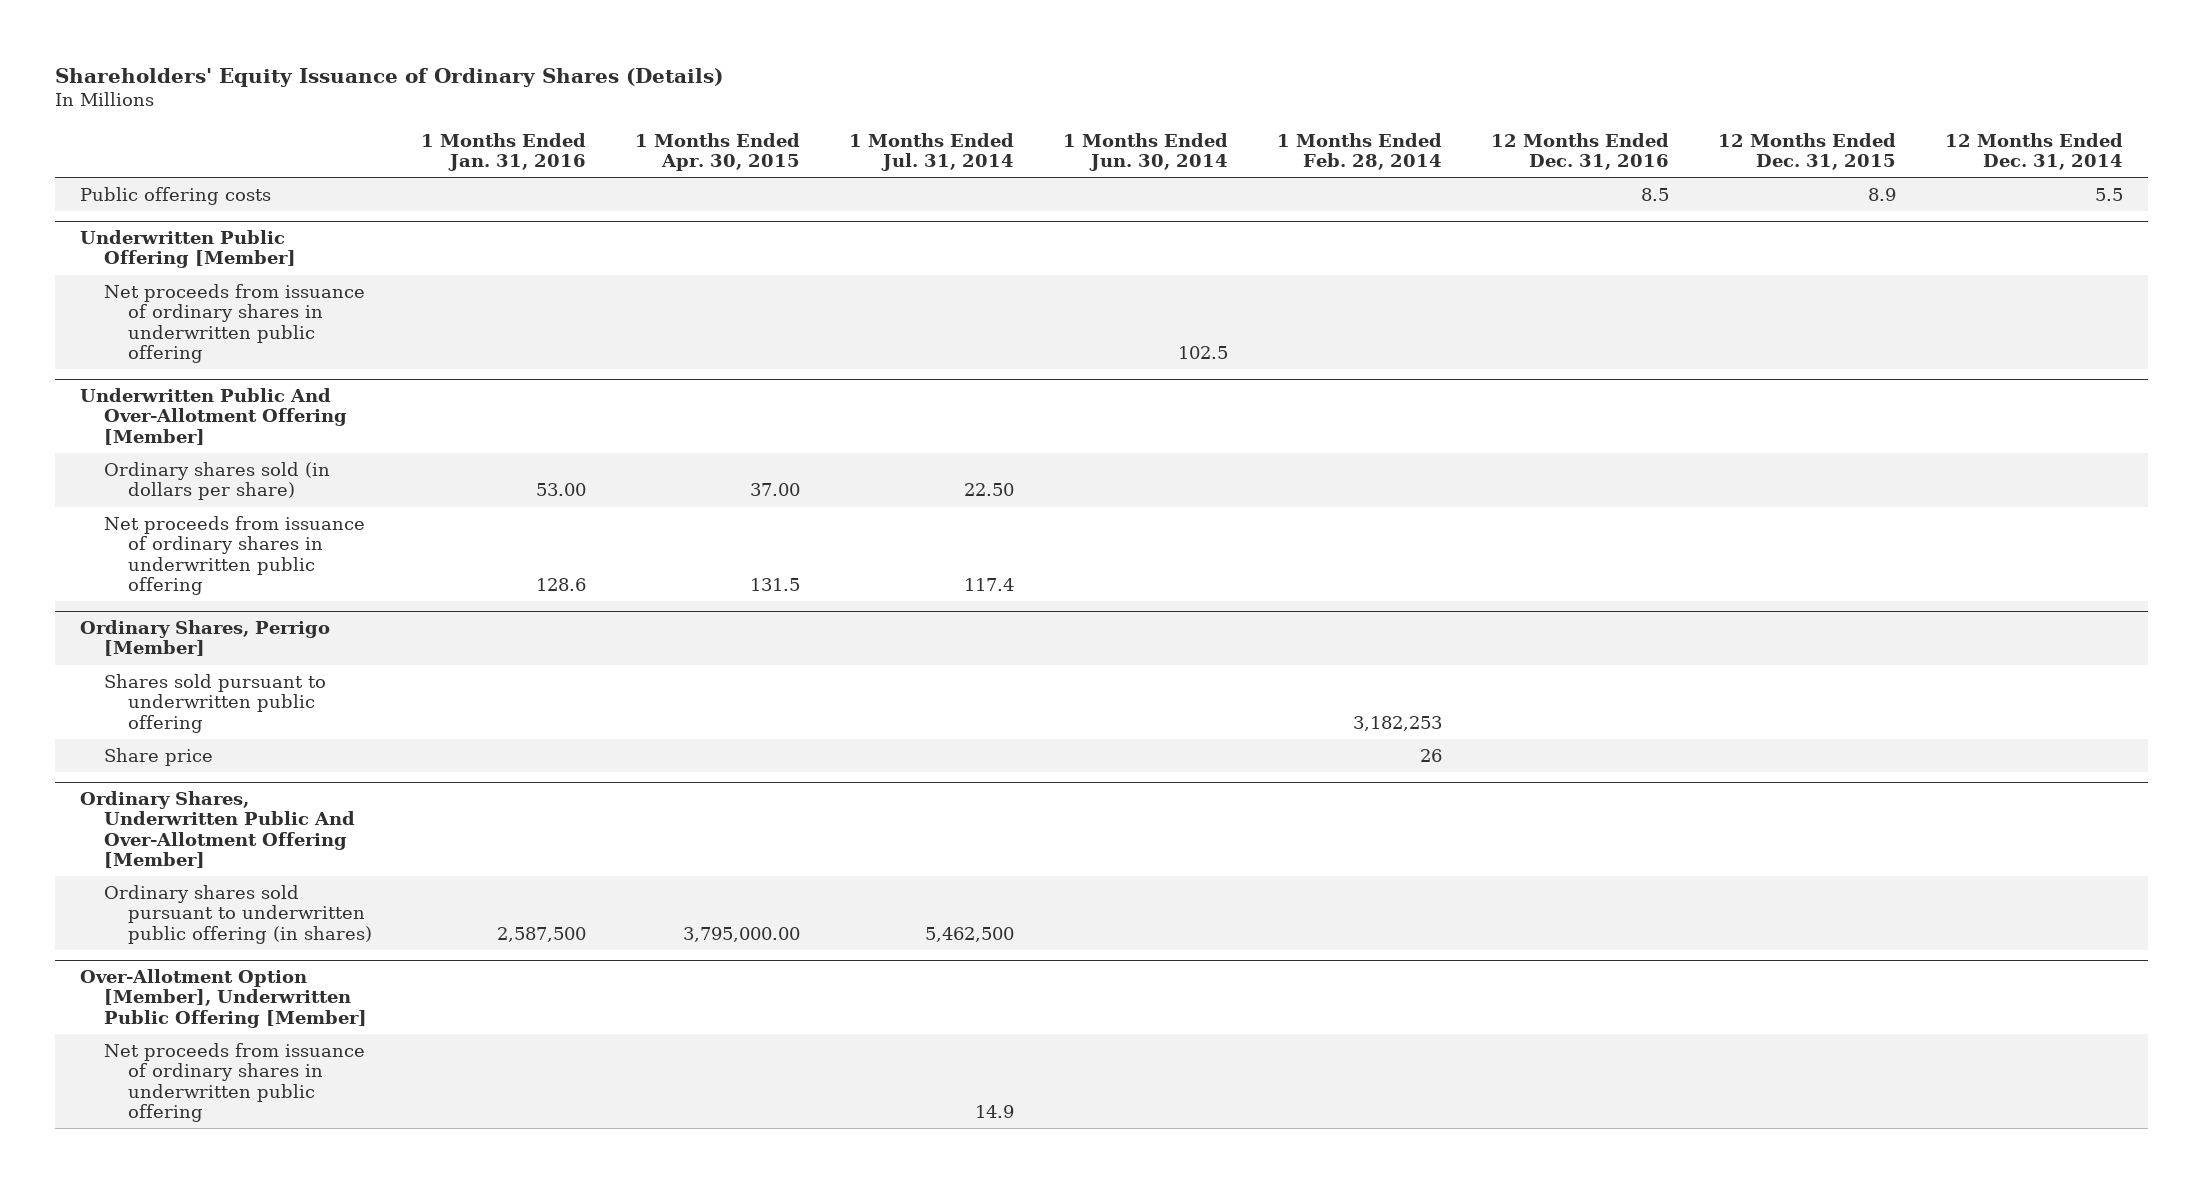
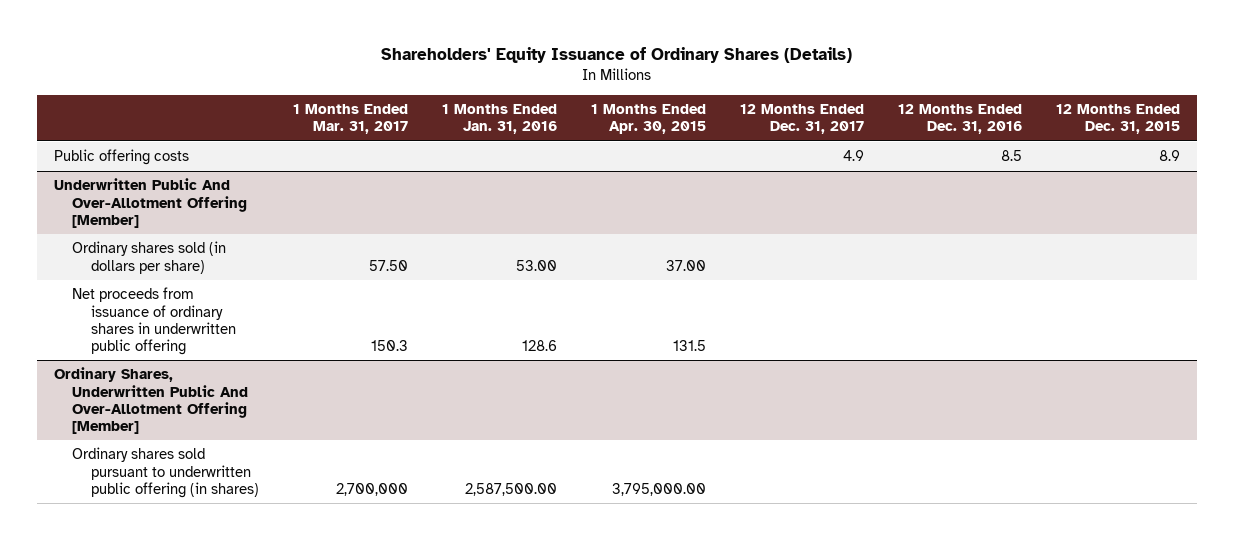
[849,132,1015,172] 1 Months Ended Jul. 31, 2014 -> none
[1063,132,1229,172] 1 Months Ended Jun. 30, 2014 -> none
[1277,132,1443,171] 1 Months Ended Feb. 28, 2014 -> none
[1945,132,2124,171] 12 Months Ended Dec. 31, 2014 -> none
none -> [292,104,408,135] 1 Months Ended Mar. 31, 2017
none -> [740,104,865,135] 12 Months Ended Dec. 31, 2017
[79,230,296,269] Underwritten Public Offering [Member] -> none
[103,284,365,363] Net proceeds from issuance of ordinary shares in underwritten public offering -> none
[79,620,330,657] Ordinary Shares, Perrigo [Member] -> none
[103,674,326,733] Shares sold pursuant to underwritten public offering -> none
[103,748,213,767] Share price -> none
[79,969,367,1028] Over-Allotment Option [Member], Underwritten Public Offering [Member] -> none
[103,1043,365,1122] Net proceeds from issuance of ordinary shares in underwritten public offering -> none
[496,926,586,942] 2,587,500 -> [465,482,558,496] 2,587,500.00

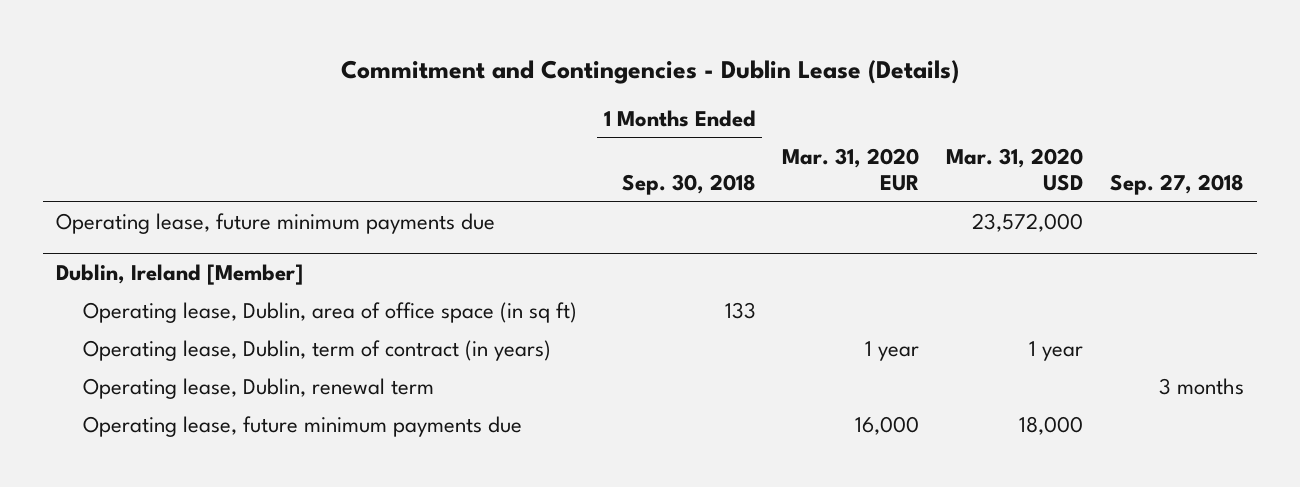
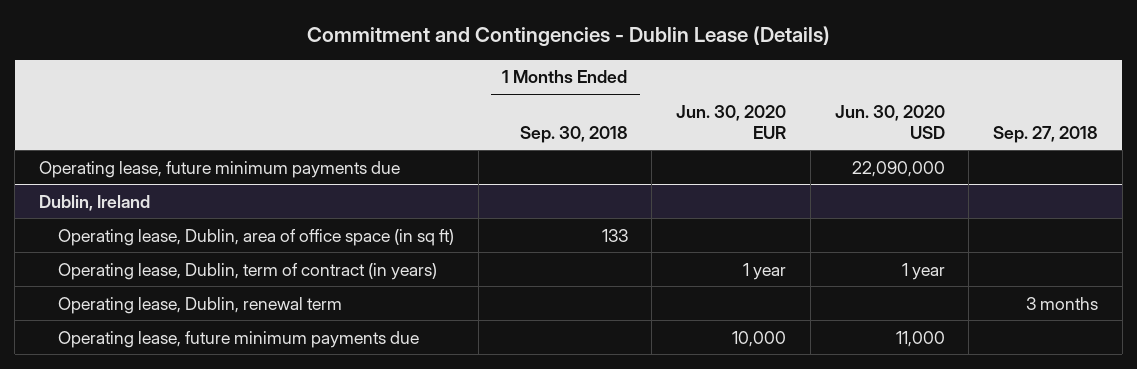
[782,148,920,192] Mar. 31, 2020 EUR -> none
[945,148,1083,192] Mar. 31, 2020 USD -> none
none -> [676,104,787,139] Jun. 30, 2020 EUR
none -> [834,104,945,139] Jun. 30, 2020 USD
[56,264,304,286] Dublin, Ireland [Member] -> [38,194,150,211] Dublin, Ireland

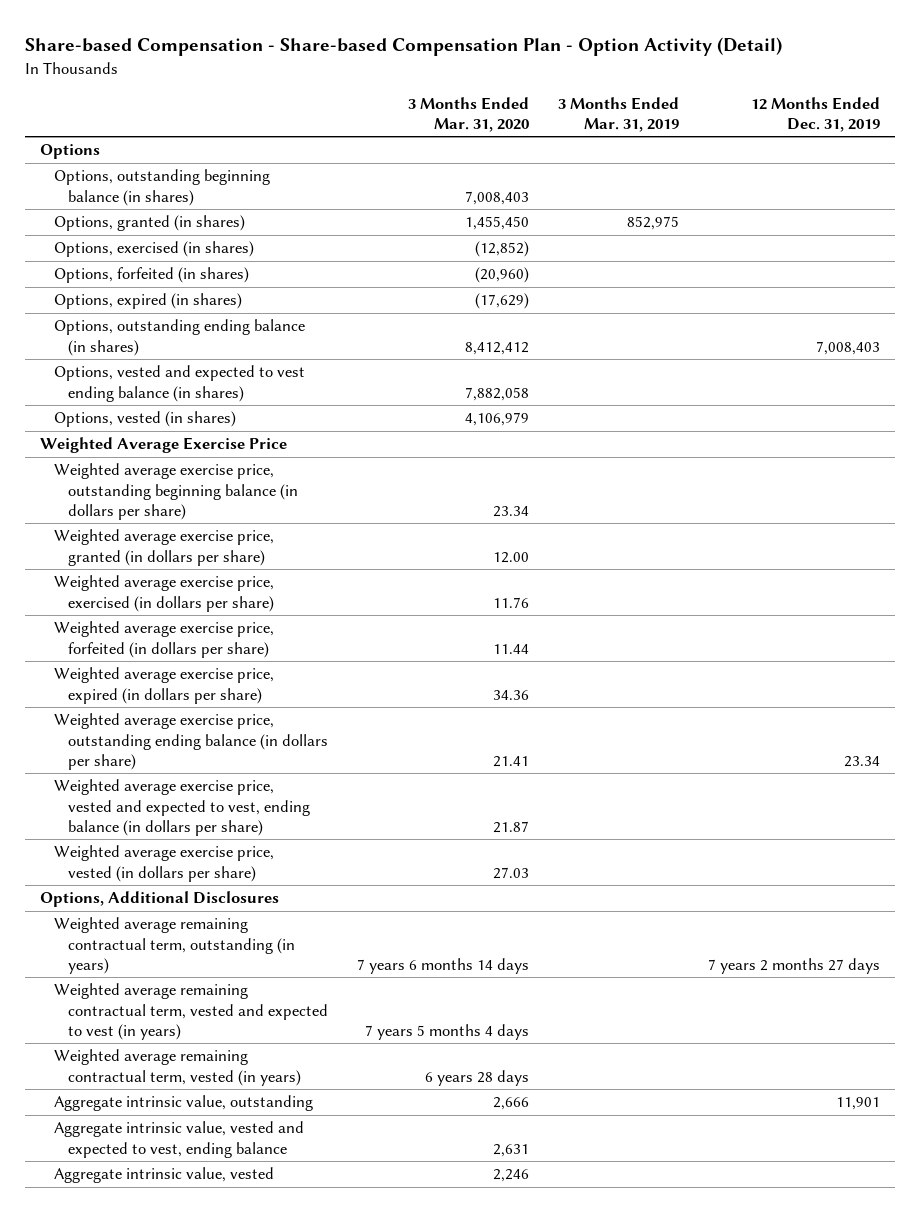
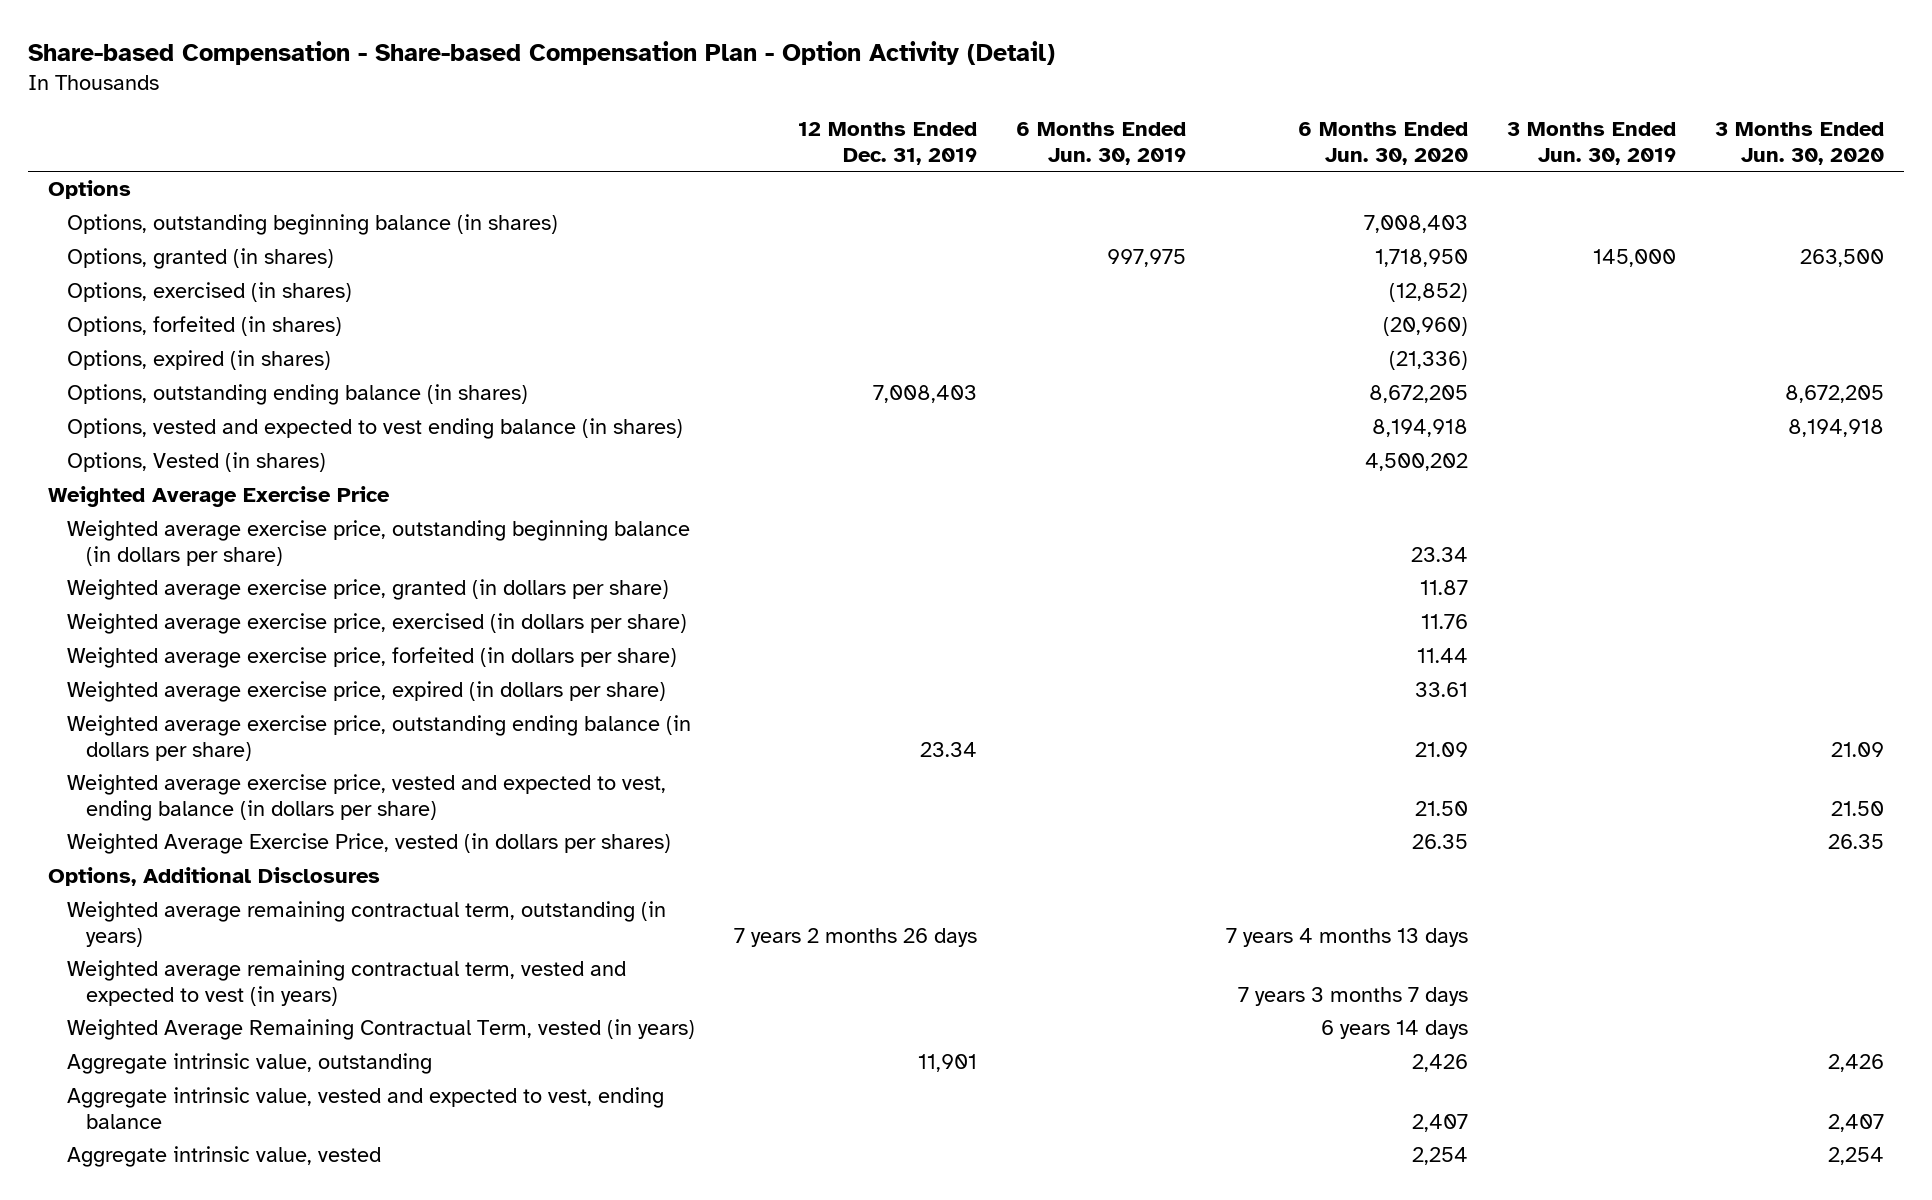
[408,96,530,132] 3 Months Ended Mar. 31, 2020 -> none
[558,96,680,132] 3 Months Ended Mar. 31, 2019 -> none
none -> [1016,121,1187,165] 6 Months Ended Jun. 30, 2019
none -> [1297,121,1468,165] 6 Months Ended Jun. 30, 2020
none -> [1506,121,1676,165] 3 Months Ended Jun. 30, 2019
none -> [1715,121,1885,165] 3 Months Ended Jun. 30, 2020
[54,411,237,428] Options, vested (in shares) -> [66,452,326,473] Options, Vested (in shares)
[54,845,275,882] Weighted average exercise price, vested (in dollars per share) -> [66,833,671,855] Weighted Average Exercise Price, vested (in dollars per shares)
[708,957,881,974] 7 years 2 months 27 days -> [734,927,978,947] 7 years 2 months 26 days
[54,1049,302,1086] Weighted average remaining contractual term, vested (in years) -> [66,1019,695,1041] Weighted Average Remaining Contractual Term, vested (in years)

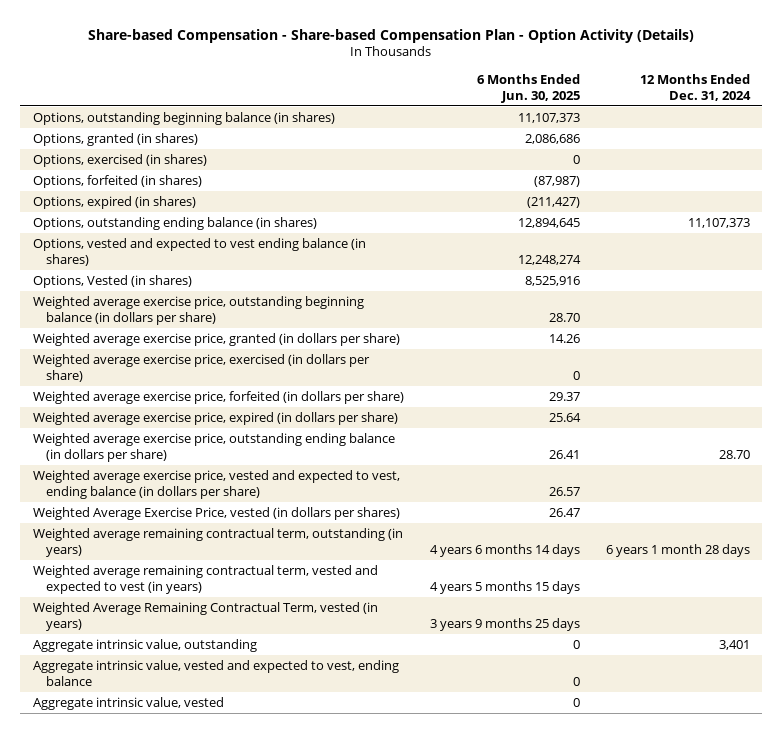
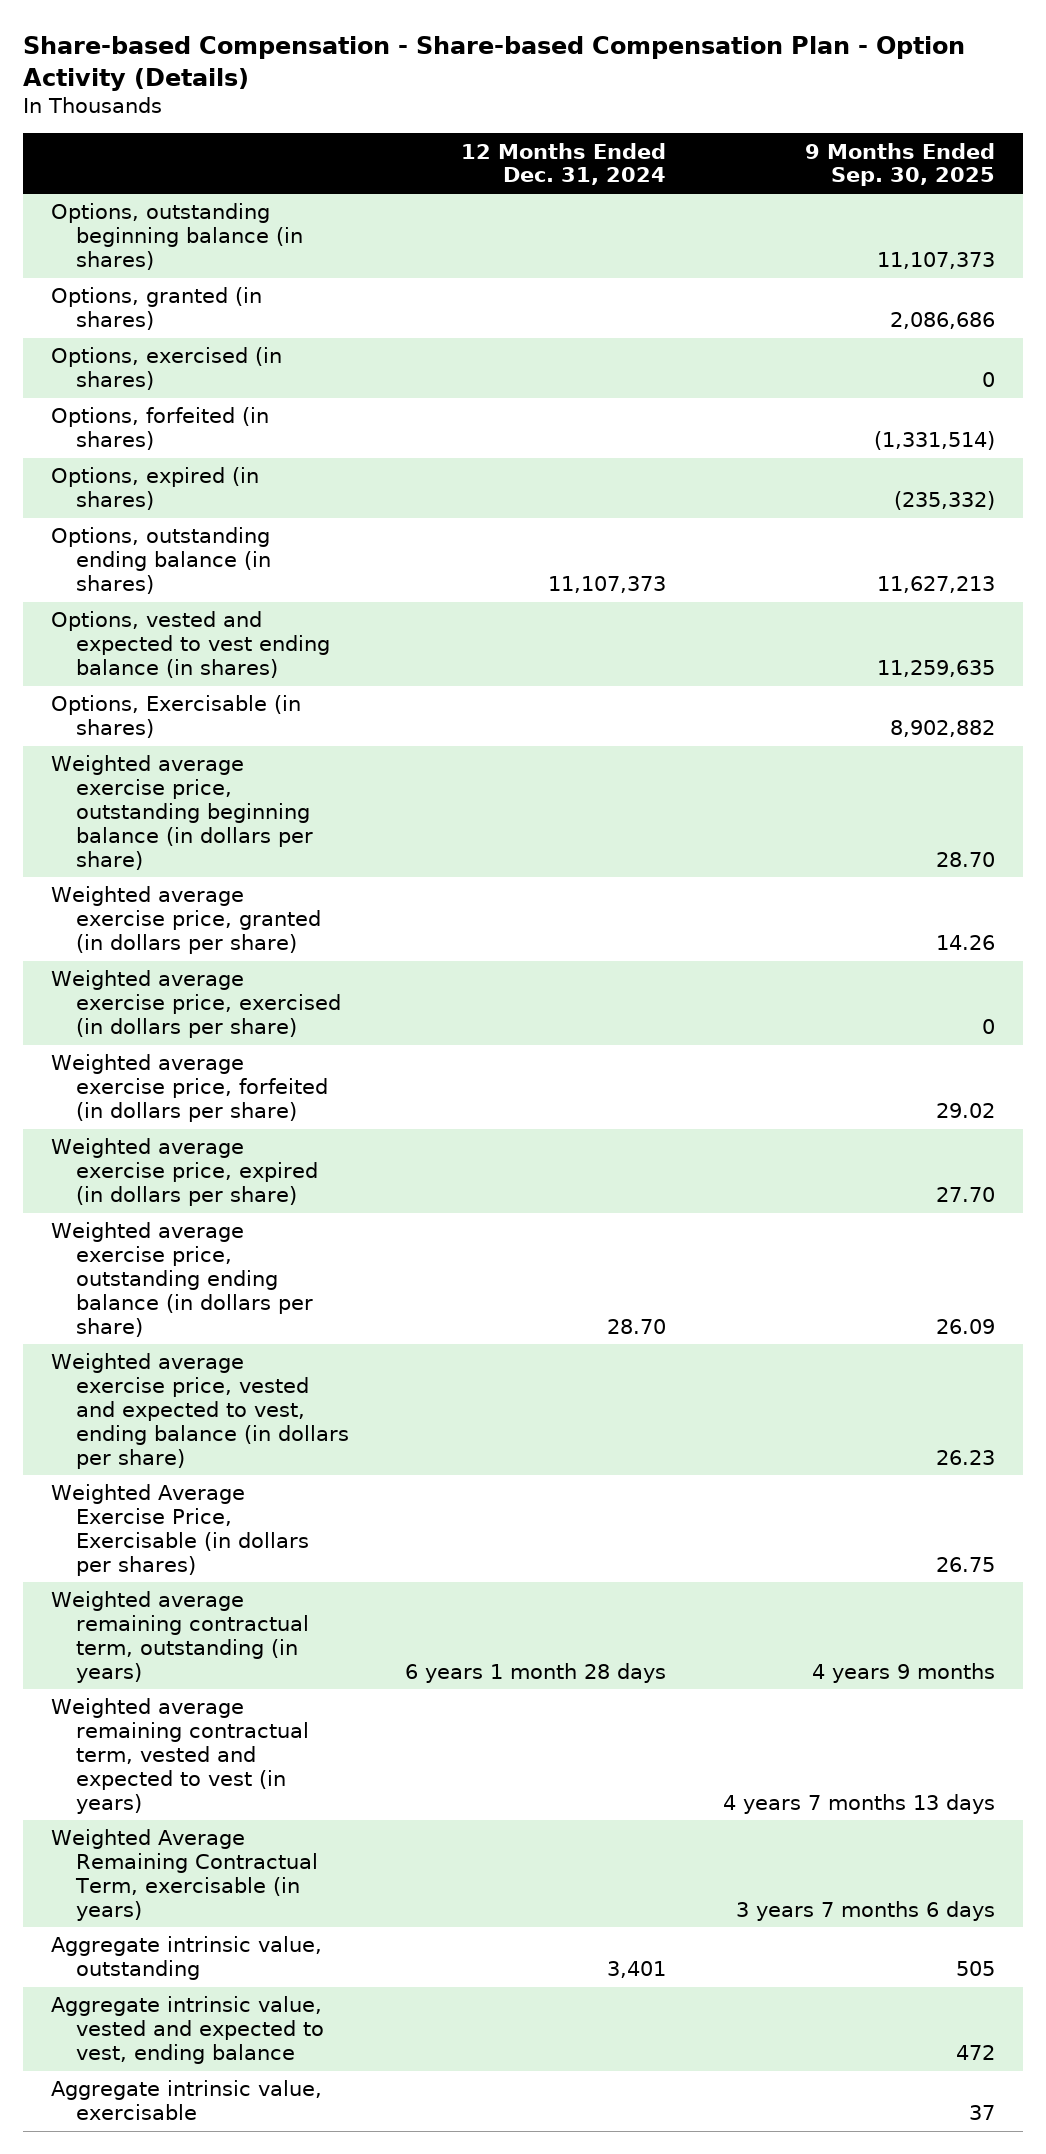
[476,73,580,103] 6 Months Ended Jun. 30, 2025 -> none
none -> [805,142,996,187] 9 Months Ended Sep. 30, 2025
[33,274,193,288] Options, Vested (in shares) -> [50,695,301,739] Options, Exercisable (in shares)
[33,506,401,520] Weighted Average Exercise Price, vested (in dollars per shares) -> [50,1484,309,1576] Weighted Average Exercise Price, Exercisable (in dollars per shares)
[33,601,379,631] Weighted Average Remaining Contractual Term, vested (in years) -> [50,1829,318,1921] Weighted Average Remaining Contractual Term, exercisable (in years)
[33,696,225,710] Aggregate intrinsic value, vested -> [50,2080,322,2121] Aggregate intrinsic value, exercisable

